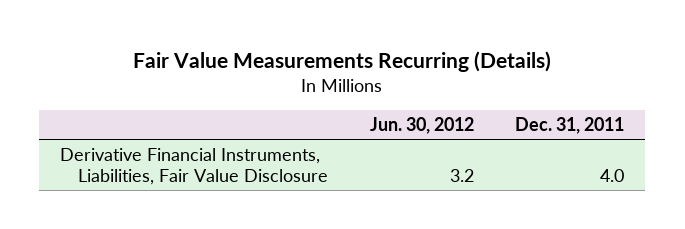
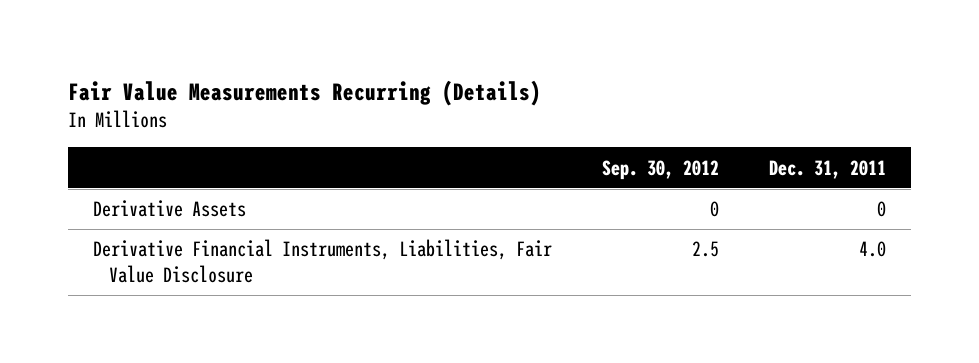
[369,117,474,135] Jun. 30, 2012 -> none
none -> [601,159,719,180] Sep. 30, 2012
none -> [92,200,246,218] Derivative Assets

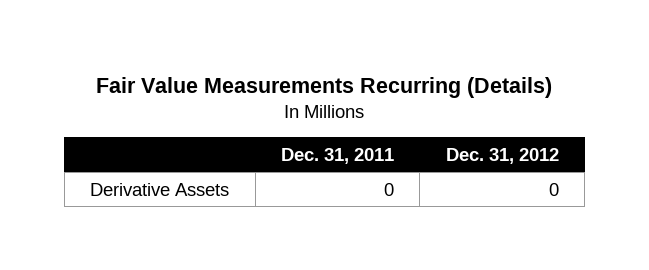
[601,159,719,180] Sep. 30, 2012 -> none
none -> [445,147,559,164] Dec. 31, 2012
[92,239,552,284] Derivative Financial Instruments, Liabilities, Fair Value Disclosure -> none

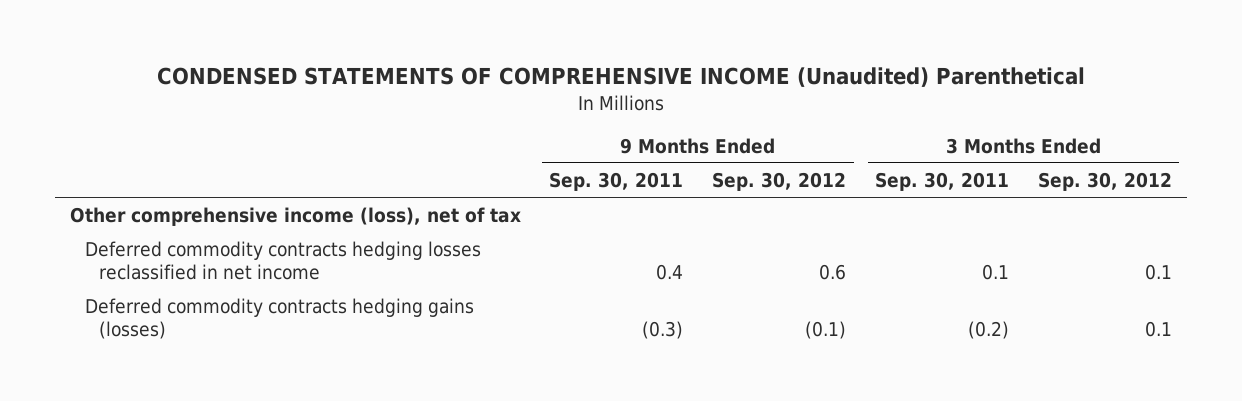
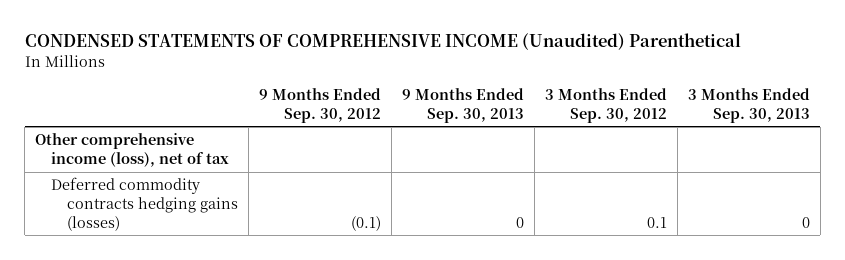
[549,171,684,191] Sep. 30, 2011 -> none
[875,171,1010,191] Sep. 30, 2011 -> none
none -> [402,87,525,123] 9 Months Ended Sep. 30, 2013
none -> [687,87,810,123] 3 Months Ended Sep. 30, 2013
[84,240,481,281] Deferred commodity contracts hedging losses reclassified in net income -> none

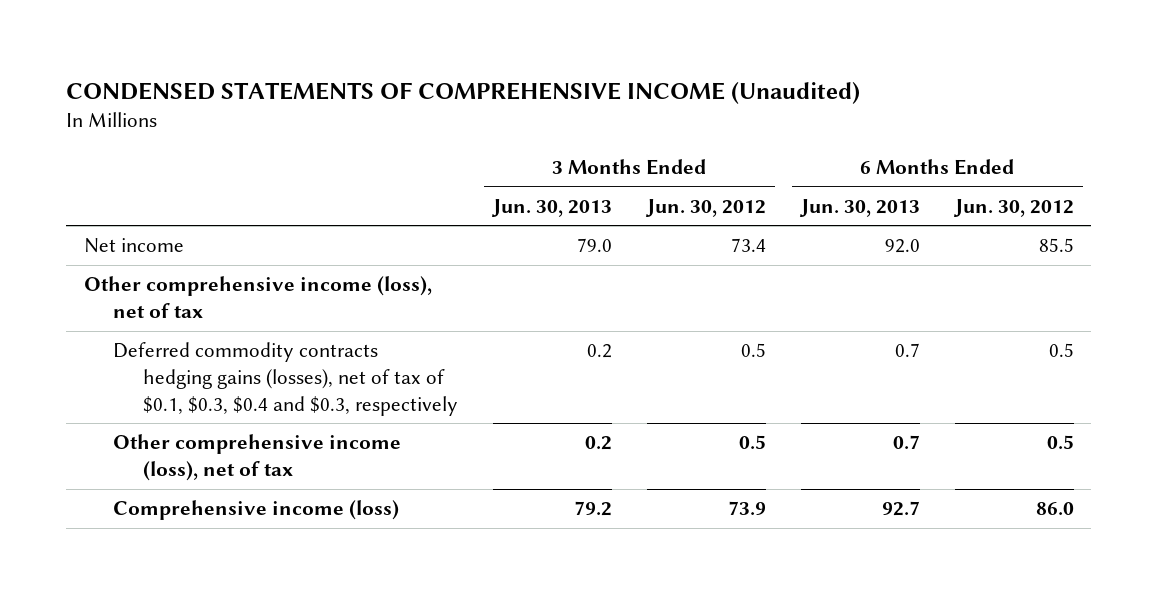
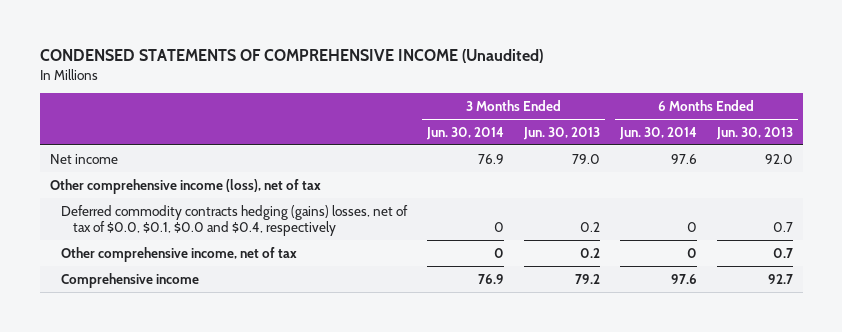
[644,198,766,217] Jun. 30, 2012 -> none
[952,198,1074,217] Jun. 30, 2012 -> none
none -> [426,126,505,140] Jun. 30, 2014
none -> [618,126,697,140] Jun. 30, 2014
[113,342,459,416] Deferred commodity contracts hedging gains (losses), net of tax of $0.1, $0.3, $0.4 and $0.3, respectively -> [61,204,409,236] Deferred commodity contracts hedging (gains) losses, net of tax of $0.0, $0.1, $0.0 and $0.4, respectively
[113,434,402,482] Other comprehensive income (loss), net of tax -> [61,246,298,262] Other comprehensive income, net of tax
[113,500,400,521] Comprehensive income (loss) -> [61,272,200,288] Comprehensive income

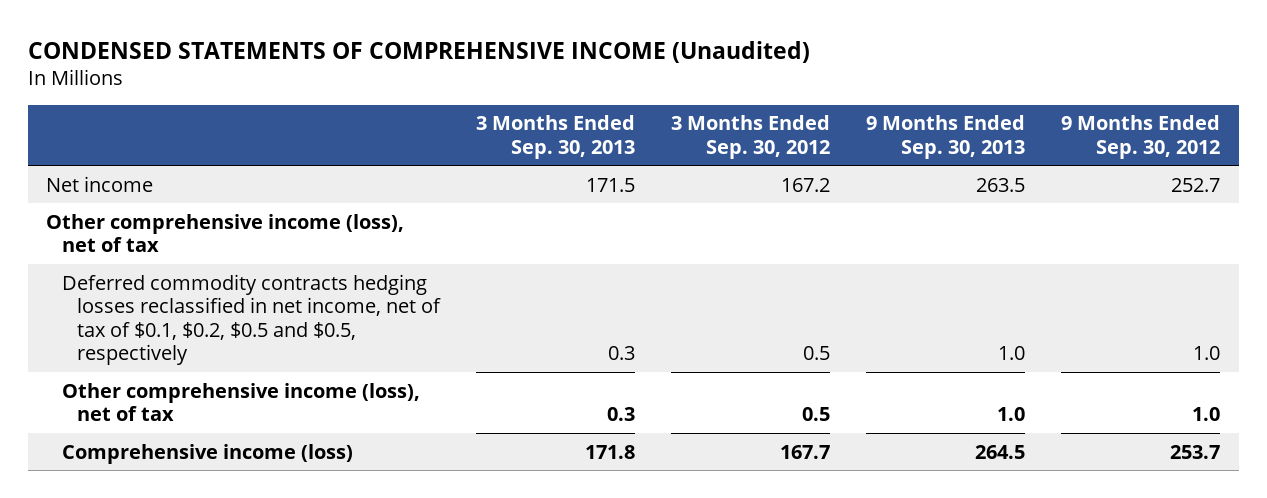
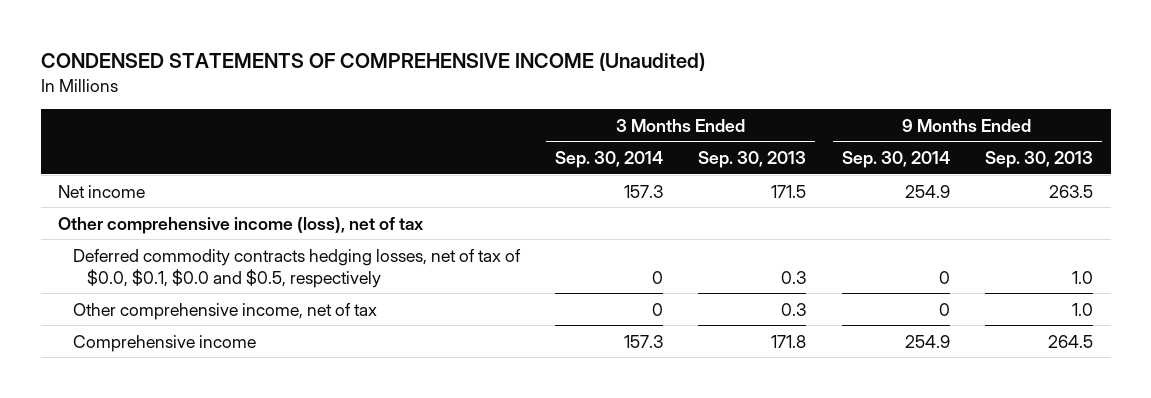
[671,115,831,159] 3 Months Ended Sep. 30, 2012 -> none
[1061,115,1221,159] 9 Months Ended Sep. 30, 2012 -> none
none -> [554,151,663,169] Sep. 30, 2014
none -> [841,151,950,169] Sep. 30, 2014
[61,273,442,366] Deferred commodity contracts hedging losses reclassified in net income, net of tax of $0.1, $0.2, $0.5 and $0.5, respectively -> [72,248,521,288] Deferred commodity contracts hedging losses, net of tax of $0.0, $0.1, $0.0 and $0.5, respectively
[61,382,420,422] Other comprehensive income (loss), net of tax -> [72,302,377,320] Other comprehensive income, net of tax
[61,443,353,464] Comprehensive income (loss) -> [72,334,256,352] Comprehensive income

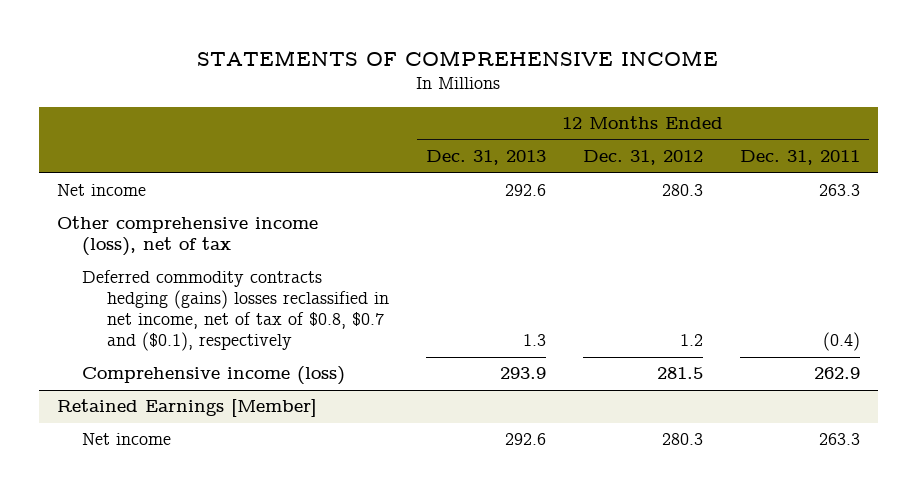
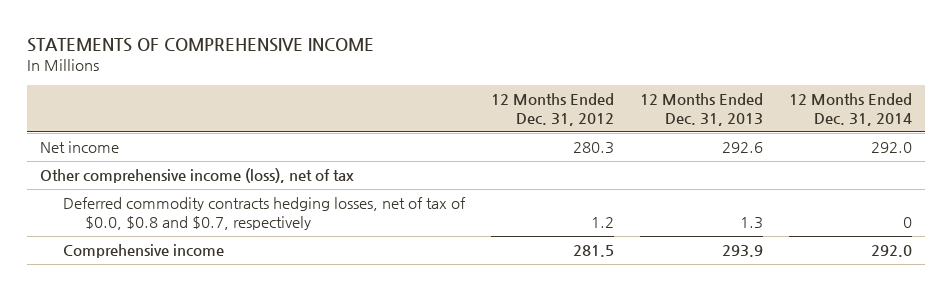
[739,150,860,166] Dec. 31, 2011 -> none
none -> [789,93,913,127] 12 Months Ended Dec. 31, 2014
[56,399,317,418] Retained Earnings [Member] -> none
[82,433,172,446] Net income -> none
[82,270,390,352] Deferred commodity contracts hedging (gains) losses reclassified in net income, net of tax of $0.8, $0.7 and ($0.1), respectively -> [62,197,466,231] Deferred commodity contracts hedging losses, net of tax of $0.0, $0.8 and $0.7, respectively
[82,366,346,386] Comprehensive income (loss) -> [62,244,224,259] Comprehensive income

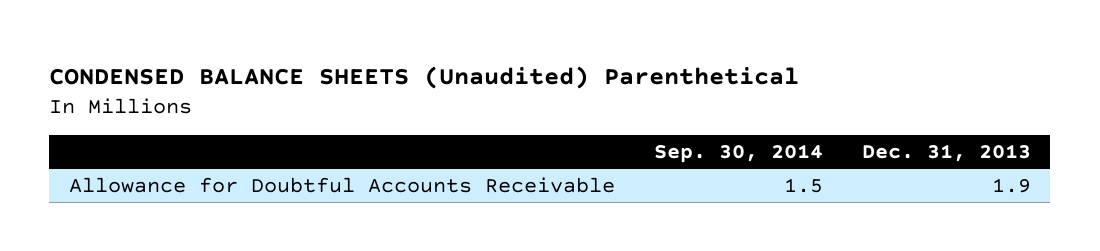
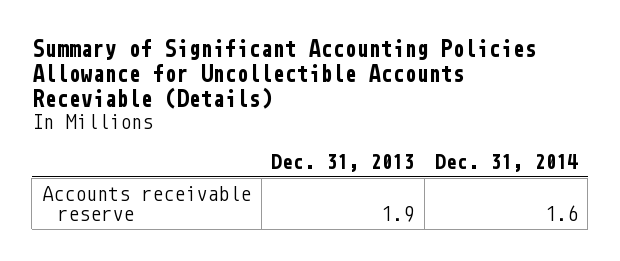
[49,65,800,89] CONDENSED BALANCE SHEETS (Unaudited) Parenthetical -> [31,38,536,110] Summary of Significant Accounting Policies Allowance for Uncollectible Accounts Receviable (Details)
[653,144,823,164] Sep. 30, 2014 -> none
none -> [434,153,578,172] Dec. 31, 2014
[68,176,615,193] Allowance for Doubtful Accounts Receivable -> [41,185,251,221] Accounts receivable reserve

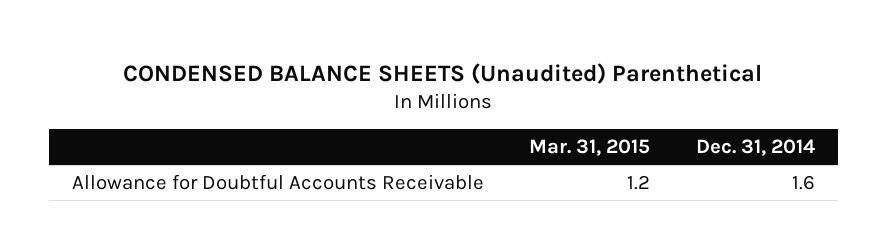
[31,38,536,110] Summary of Significant Accounting Policies Allowance for Uncollectible Accounts Receviable (Details) -> [123,62,763,84] CONDENSED BALANCE SHEETS (Unaudited) Parenthetical
[271,153,415,172] Dec. 31, 2013 -> none
none -> [529,138,651,156] Mar. 31, 2015
[41,185,251,221] Accounts receivable reserve -> [71,174,484,191] Allowance for Doubtful Accounts Receivable

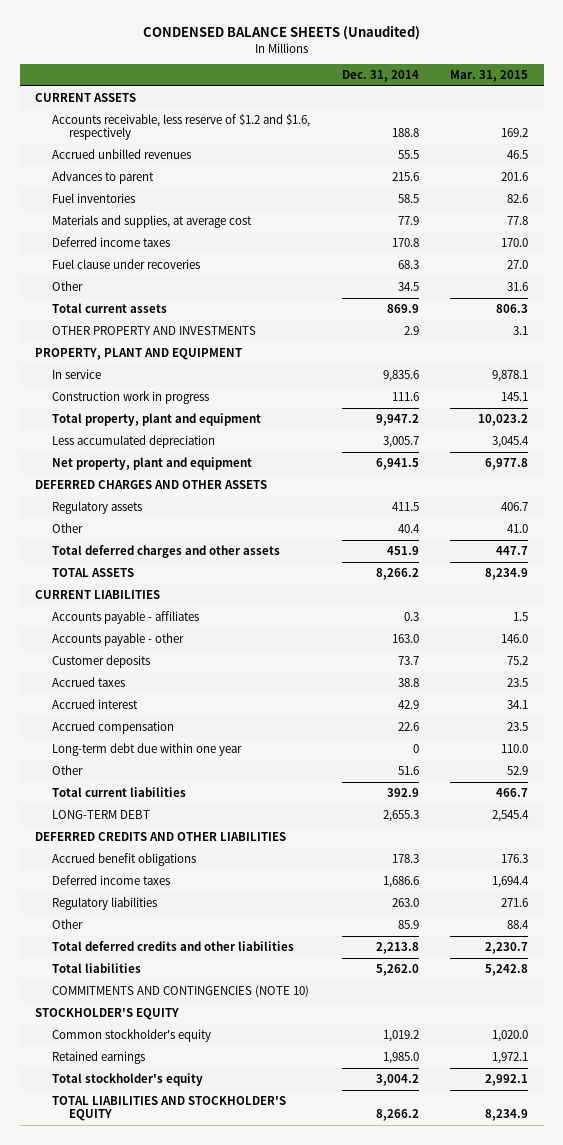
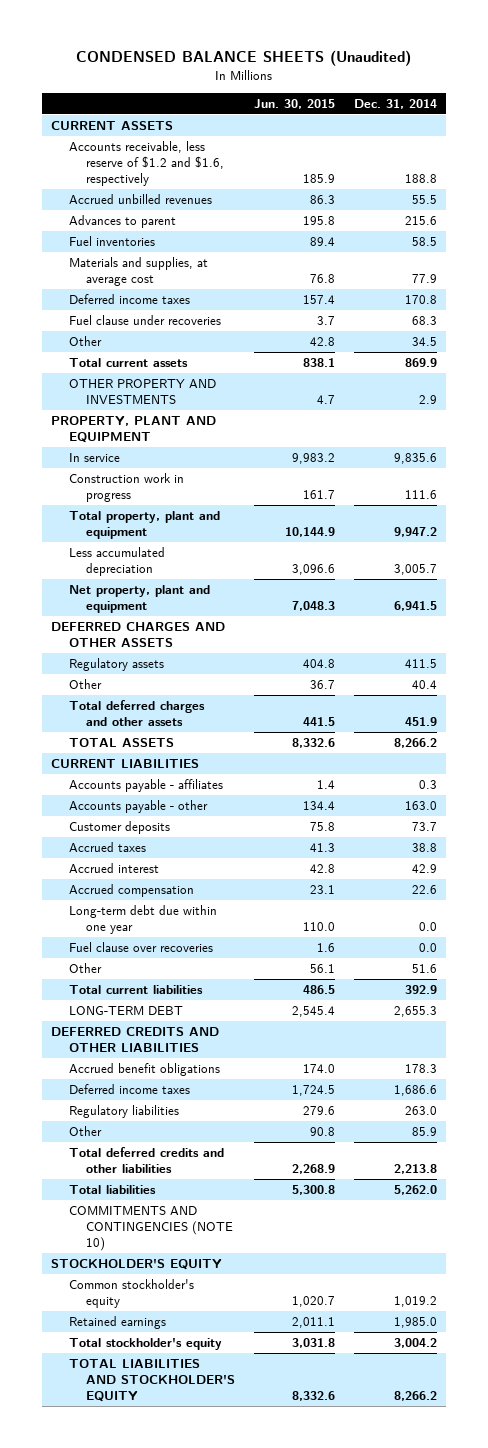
[449,69,528,82] Mar. 31, 2015 -> none
none -> [253,98,335,109] Jun. 30, 2015
[412,743,419,753] 0 -> [418,922,437,932] 0.0
none -> [68,941,213,952] Fuel clause over recoveries

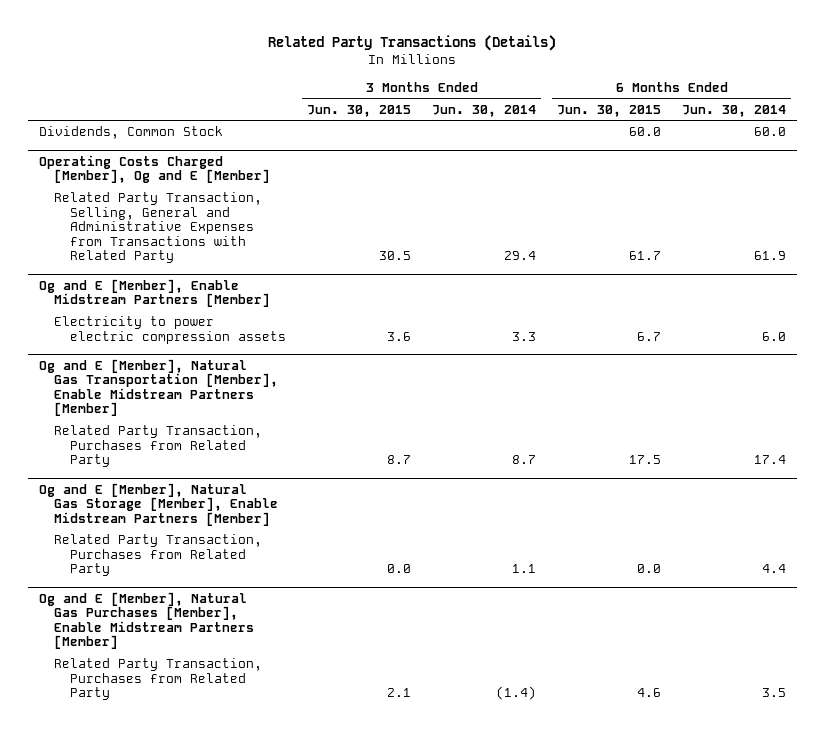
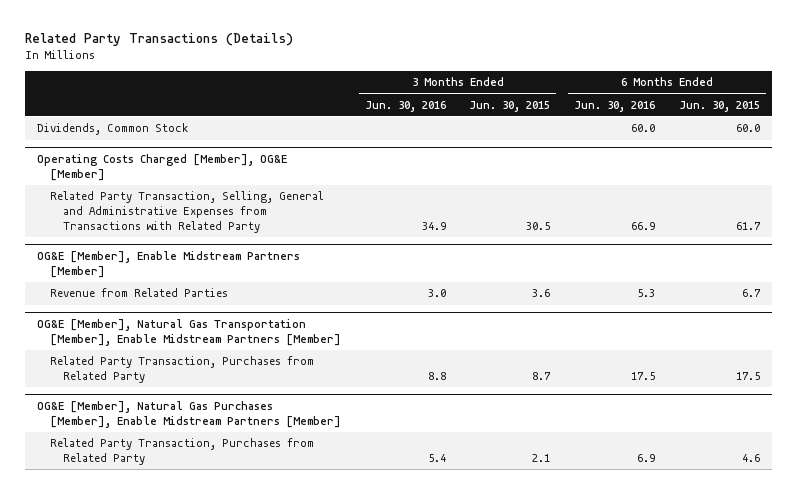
[432,104,537,117] Jun. 30, 2014 -> none
[682,104,787,117] Jun. 30, 2014 -> none
none -> [364,100,446,112] Jun. 30, 2016
none -> [574,100,656,112] Jun. 30, 2016
[38,154,271,184] Operating Costs Charged [Member], Og and E [Member] -> [37,153,288,181] Operating Costs Charged [Member], OG&E [Member]
[38,278,271,308] Og and E [Member], Enable Midstream Partners [Member] -> [37,250,301,278] OG&E [Member], Enable Midstream Partners [Member]
[54,316,287,344] Electricity to power electric compression assets -> [49,288,228,298] Revenue from Related Parties
[38,358,279,417] Og and E [Member], Natural Gas Transportation [Member], Enable Midstream Partners [Member] -> [37,318,341,346] OG&E [Member], Natural Gas Transportation [Member], Enable Midstream Partners [Member]
[38,482,279,526] Og and E [Member], Natural Gas Storage [Member], Enable Midstream Partners [Member] -> none
[54,534,263,577] Related Party Transaction, Purchases from Related Party -> none
[38,591,255,650] Og and E [Member], Natural Gas Purchases [Member], Enable Midstream Partners [Member] -> [37,400,341,428] OG&E [Member], Natural Gas Purchases [Member], Enable Midstream Partners [Member]

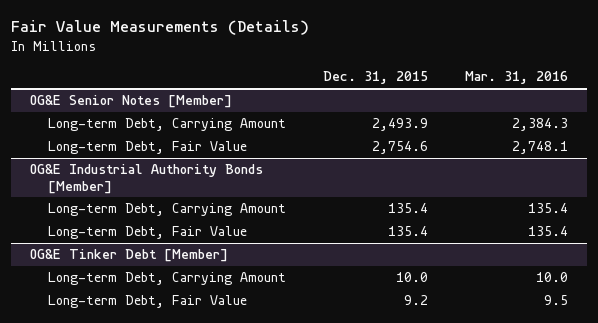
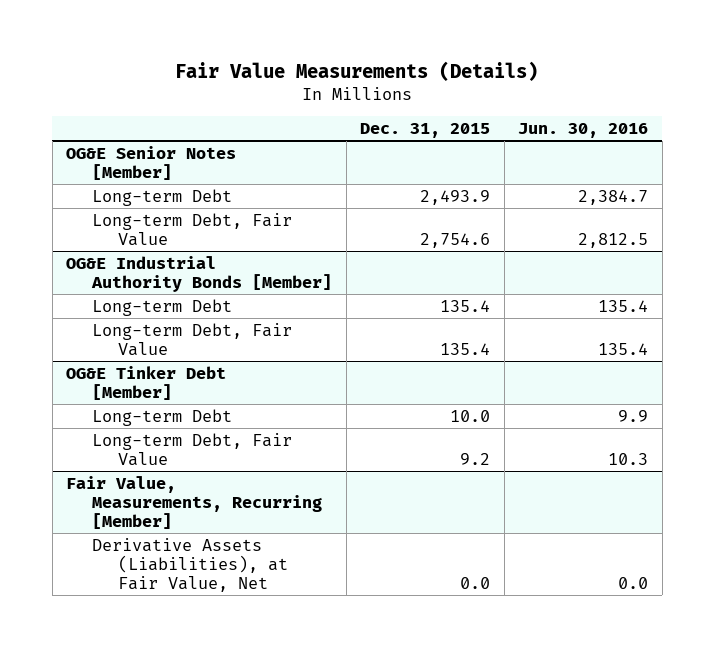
[465,71,569,85] Mar. 31, 2016 -> none
none -> [518,122,649,138] Jun. 30, 2016
[48,118,287,132] Long-term Debt, Carrying Amount -> [92,188,233,206] Long-term Debt
[48,203,287,217] Long-term Debt, Carrying Amount -> [92,298,233,316] Long-term Debt
[48,272,287,286] Long-term Debt, Carrying Amount -> [92,408,233,426] Long-term Debt
none -> [66,475,323,529] Fair Value, Measurements, Recurring [Member]
none -> [92,537,289,592] Derivative Assets (Liabilities), at Fair Value, Net

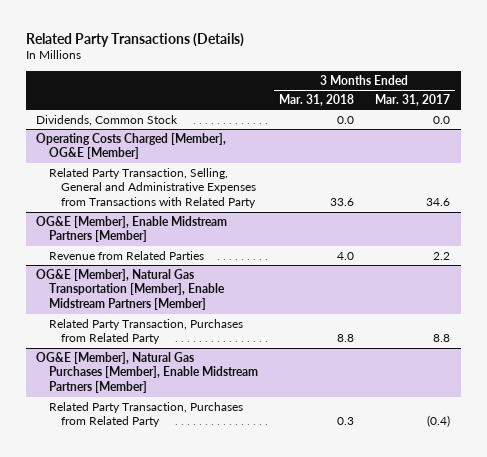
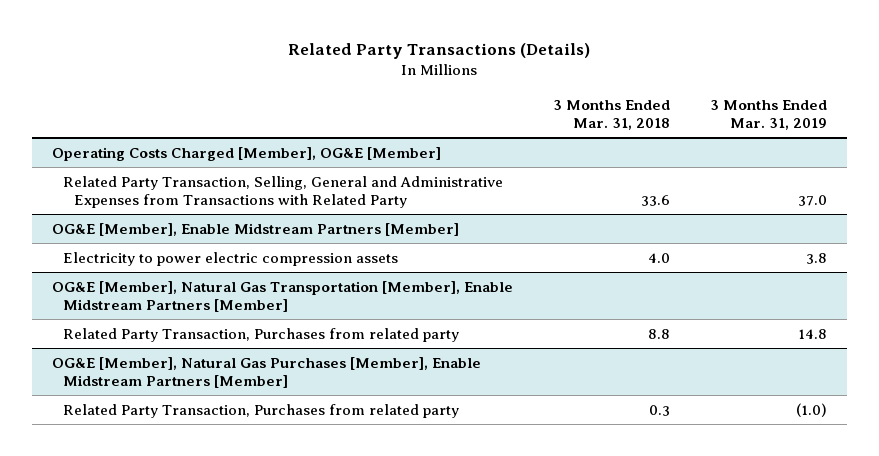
[375,93,451,106] Mar. 31, 2017 -> none
none -> [710,100,828,130] 3 Months Ended Mar. 31, 2019
[36,114,179,126] Dividends, Common Stock -> none
[48,250,204,260] Revenue from Related Parties -> [62,251,398,266] Electricity to power electric compression assets
[48,318,243,345] Related Party Transaction, Purchases from Related Party -> [62,327,459,342] Related Party Transaction, Purchases from related party
[48,401,243,428] Related Party Transaction, Purchases from Related Party -> [62,403,459,418] Related Party Transaction, Purchases from related party

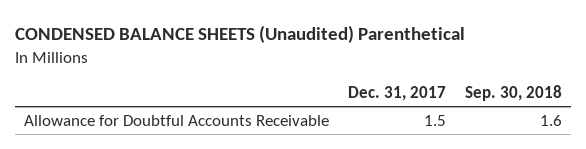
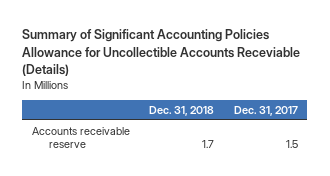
[14,25,465,44] CONDENSED BALANCE SHEETS (Unaudited) Parenthetical -> [22,29,301,76] Summary of Significant Accounting Policies Allowance for Uncollectible Accounts Receviable (Details)
[464,85,562,102] Sep. 30, 2018 -> none
none -> [149,105,215,116] Dec. 31, 2018
[24,115,330,127] Allowance for Doubtful Accounts Receivable -> [32,126,131,149] Accounts receivable reserve

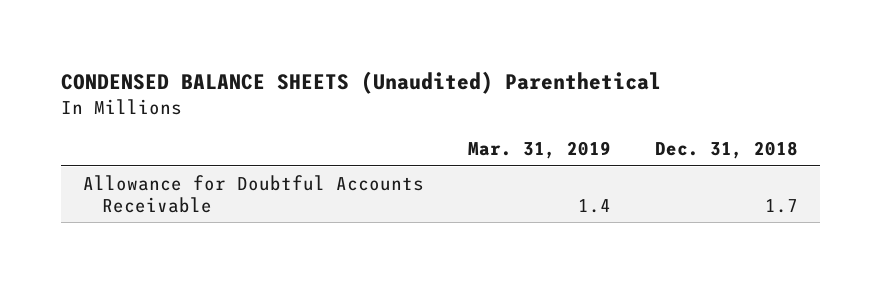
[22,29,301,76] Summary of Significant Accounting Policies Allowance for Uncollectible Accounts Receviable (Details) -> [60,70,661,94] CONDENSED BALANCE SHEETS (Unaudited) Parenthetical
[233,105,298,116] Dec. 31, 2017 -> none
none -> [467,141,611,160] Mar. 31, 2019
[32,126,131,149] Accounts receivable reserve -> [82,175,424,213] Allowance for Doubtful Accounts Receivable

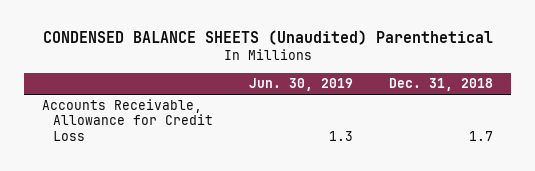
[467,141,611,160] Mar. 31, 2019 -> none
none -> [249,77,354,91] Jun. 30, 2019
[82,175,424,213] Allowance for Doubtful Accounts Receivable -> [41,99,213,141] Accounts Receivable, Allowance for Credit Loss

